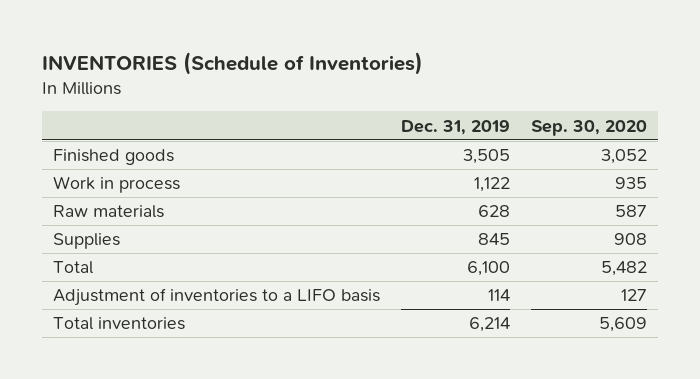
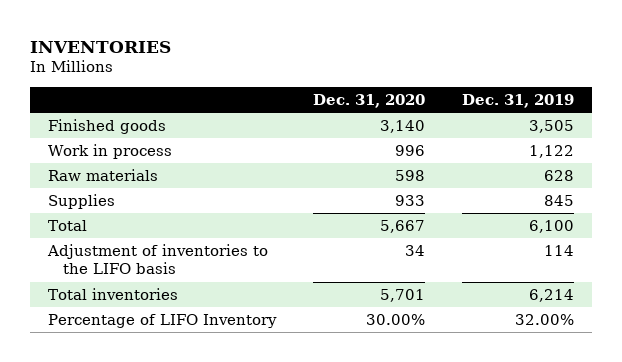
[42,51,424,75] INVENTORIES (Schedule of Inventories) -> [30,40,172,53] INVENTORIES
[531,119,648,136] Sep. 30, 2020 -> none
none -> [313,93,426,108] Dec. 31, 2020
[52,288,380,307] Adjustment of inventories to a LIFO basis -> [47,243,269,275] Adjustment of inventories to the LIFO basis
none -> [48,313,278,328] Percentage of LIFO Inventory

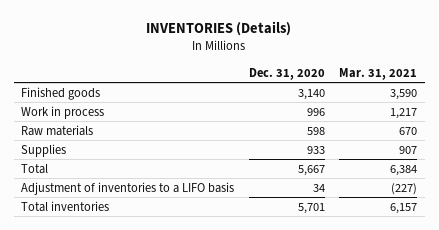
[30,40,172,53] INVENTORIES -> [146,21,292,37] INVENTORIES (Details)
[461,93,574,108] Dec. 31, 2019 -> none
none -> [339,67,418,80] Mar. 31, 2021
[47,243,269,275] Adjustment of inventories to the LIFO basis -> [21,181,235,195] Adjustment of inventories to a LIFO basis
[48,313,278,328] Percentage of LIFO Inventory -> none

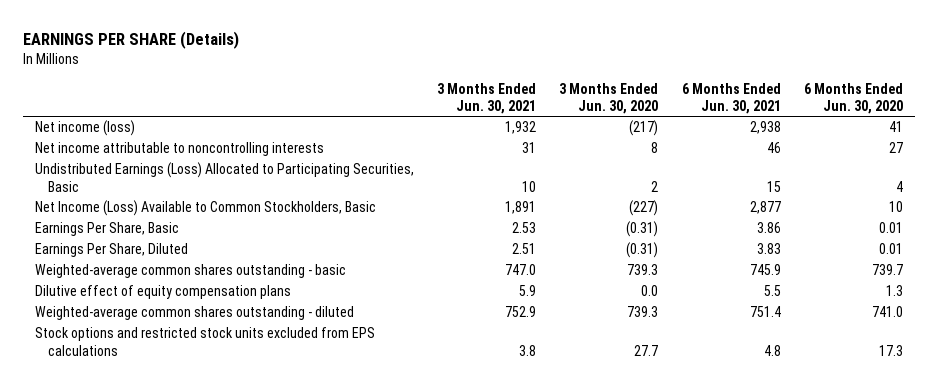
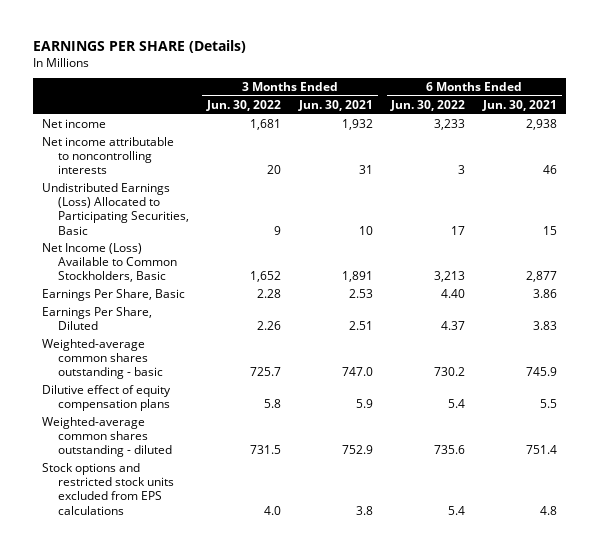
[559,82,659,115] 3 Months Ended Jun. 30, 2020 -> none
[804,82,904,115] 6 Months Ended Jun. 30, 2020 -> none
none -> [205,99,281,111] Jun. 30, 2022
none -> [390,99,466,111] Jun. 30, 2022
[34,120,135,137] Net income (loss) -> [41,118,106,128] Net income

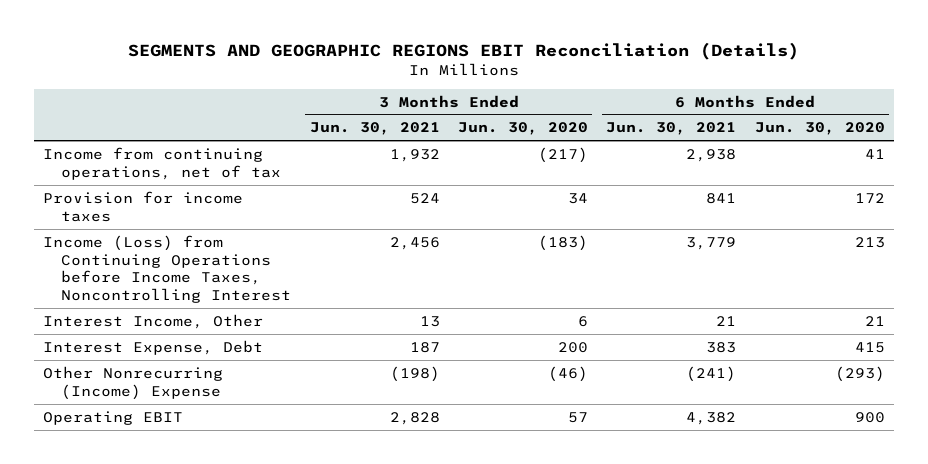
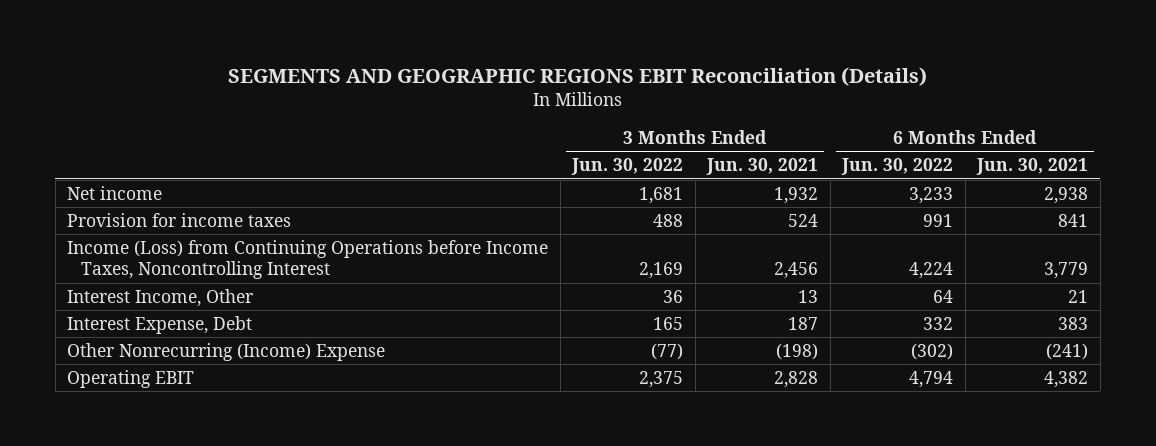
[457,122,588,136] Jun. 30, 2020 -> none
[754,122,885,136] Jun. 30, 2020 -> none
none -> [571,158,684,176] Jun. 30, 2022
none -> [841,158,954,176] Jun. 30, 2022
[43,146,282,180] Income from continuing operations, net of tax -> [67,185,163,200] Net income

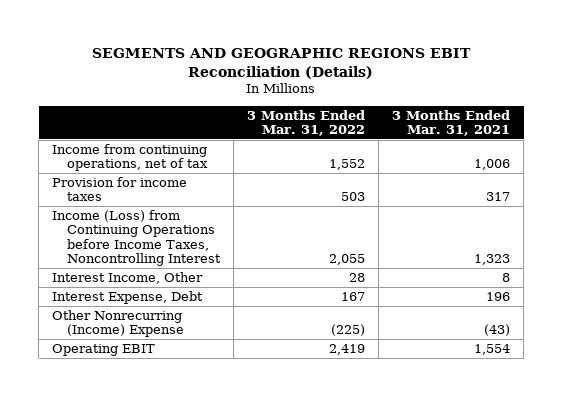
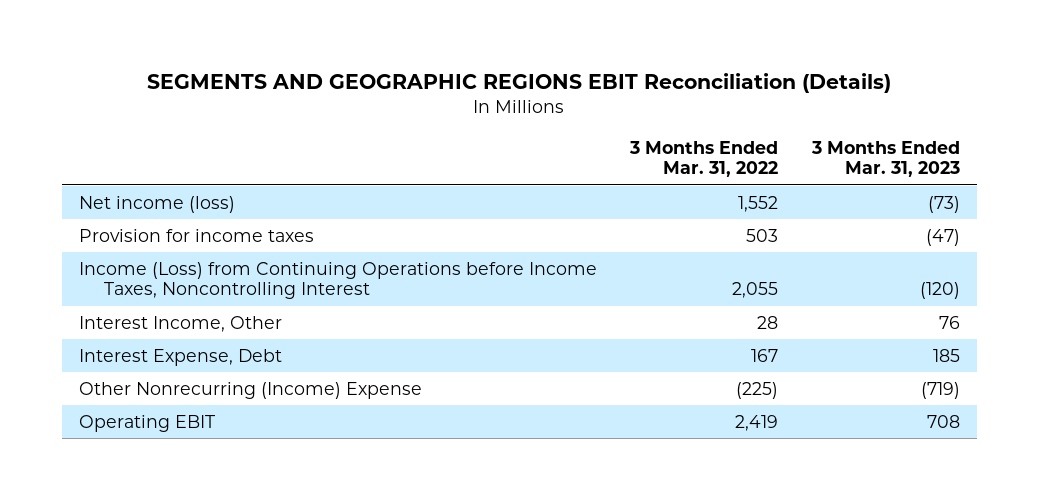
[392,109,511,136] 3 Months Ended Mar. 31, 2021 -> none
none -> [810,140,960,178] 3 Months Ended Mar. 31, 2023
[52,144,209,172] Income from continuing operations, net of tax -> [78,195,235,213] Net income (loss)

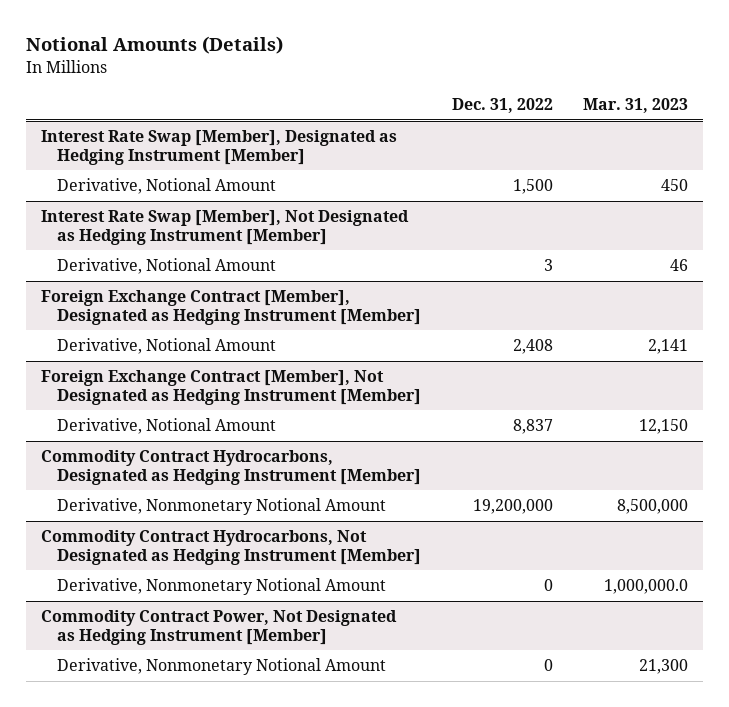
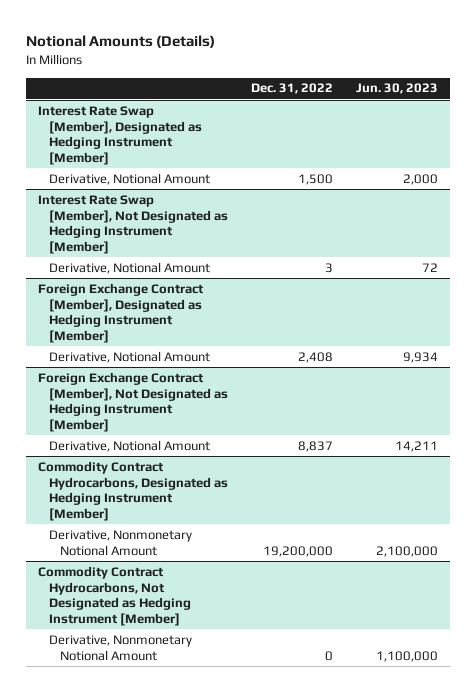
[582,98,688,114] Mar. 31, 2023 -> none
none -> [356,83,439,95] Jun. 30, 2023
[41,610,398,645] Commodity Contract Power, Not Designated as Hedging Instrument [Member] -> none
[57,658,387,676] Derivative, Nonmonetary Notional Amount -> none

